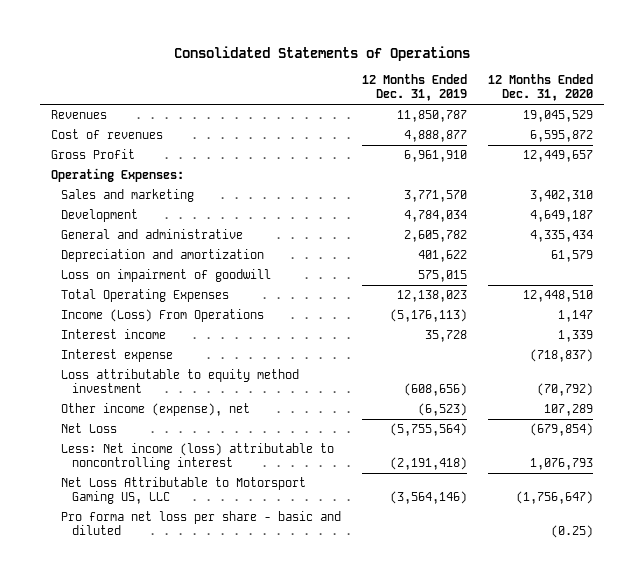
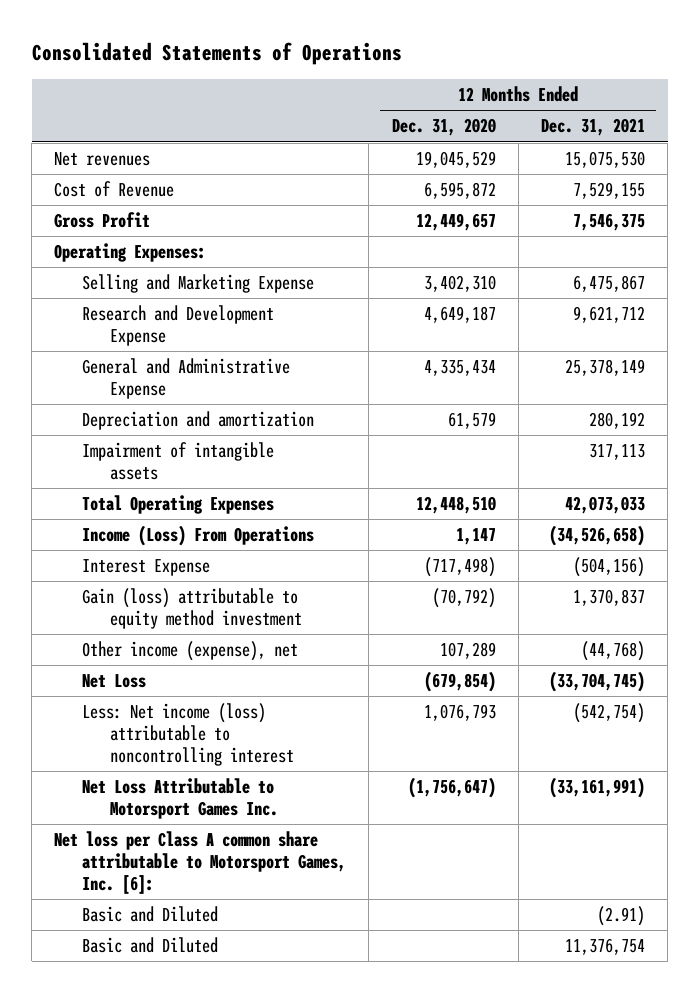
[362,73,468,102] 12 Months Ended Dec. 31, 2019 -> none
none -> [540,118,645,137] Dec. 31, 2021
[50,110,107,120] Revenues -> [54,152,151,167] Net revenues
[50,129,163,140] Cost of revenues -> [54,181,175,198] Cost of Revenue
[61,189,195,203] Sales and marketing -> [82,274,315,294] Selling and Marketing Expense
[61,209,139,223] Development -> [82,305,275,347] Research and Development Expense
[61,229,244,240] General and administrative -> [82,358,291,400] General and Administrative Expense
[61,269,272,283] Loss on impairment of goodwill -> none
none -> [82,442,275,481] Impairment of intangible assets
[61,329,167,340] Interest income -> none
[61,349,174,363] Interest expense -> [82,559,211,577] Interest Expense
[530,349,594,363] (718,837) -> [423,557,496,578] (717,498)
[61,369,300,394] Loss attributable to equity method investment -> [82,588,303,630] Gain (loss) attributable to equity method investment
[61,511,342,536] Pro forma net loss per share - basic and diluted -> none
[61,477,307,505] Net Loss Attributable to Motorsport Gaming US, LLC -> [82,778,279,820] Net Loss Attributable to Motorsport Games Inc.
none -> [54,831,347,895] Net loss per Class A common share attributable to Motorsport Games, Inc. [6]:
none -> [82,906,219,923] Basic and Diluted
none -> [82,937,219,954] Basic and Diluted

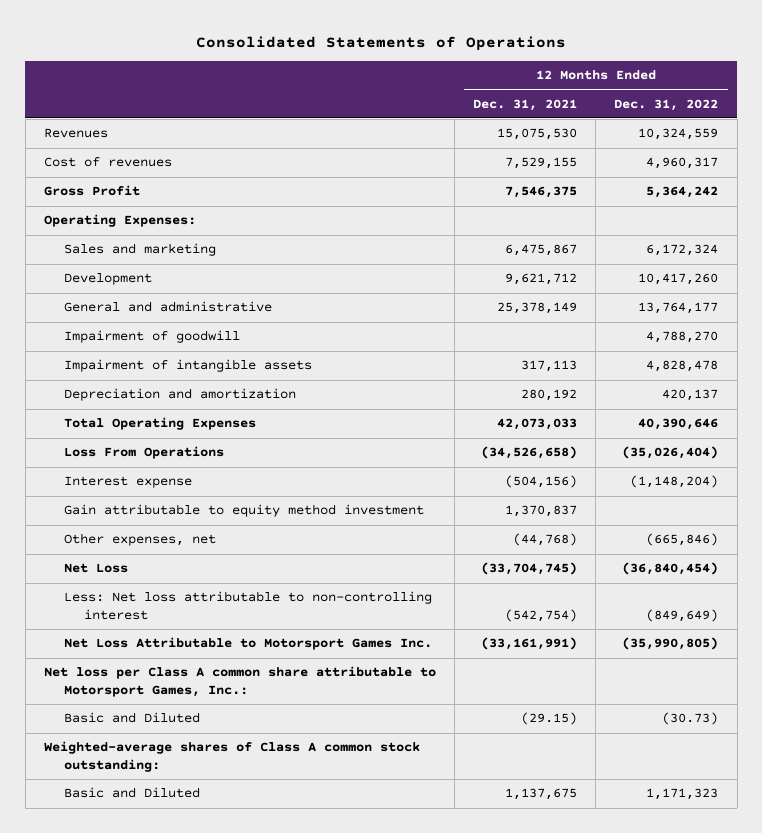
[391,118,496,137] Dec. 31, 2020 -> none
none -> [614,98,719,111] Dec. 31, 2022
[54,152,151,167] Net revenues -> [43,128,108,139] Revenues
[54,181,175,198] Cost of Revenue -> [43,157,172,168] Cost of revenues
[82,274,315,294] Selling and Marketing Expense -> [64,243,217,257] Sales and marketing
[82,305,275,347] Research and Development Expense -> [64,273,153,286] Development
[82,358,291,400] General and Administrative Expense -> [64,301,273,313] General and administrative
none -> [64,330,241,344] Impairment of goodwill
[82,411,315,431] Depreciation and amortization -> [64,388,297,402] Depreciation and amortization
[82,525,315,547] Income (Loss) From Operations -> [64,446,225,460] Loss From Operations
[82,559,211,577] Interest Expense -> [64,476,193,489] Interest expense
[82,588,303,630] Gain (loss) attributable to equity method investment -> [64,504,425,518] Gain attributable to equity method investment
[82,641,299,662] Other income (expense), net -> [64,533,217,547] Other expenses, net
[82,703,295,767] Less: Net income (loss) attributable to noncontrolling interest -> [64,591,433,621] Less: Net loss attributable to non-controlling interest
[54,831,347,895] Net loss per Class A common share attributable to Motorsport Games, Inc. [6]: -> [43,666,436,698] Net loss per Class A common share attributable to Motorsport Games, Inc.:
[596,906,645,927] (2.91) -> [521,712,578,726] (29.15)
none -> [43,741,420,773] Weighted-average shares of Class A common stock outstanding:
[564,938,645,956] 11,376,754 -> [505,788,578,801] 1,137,675

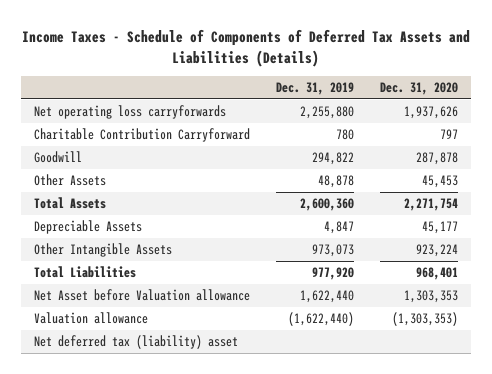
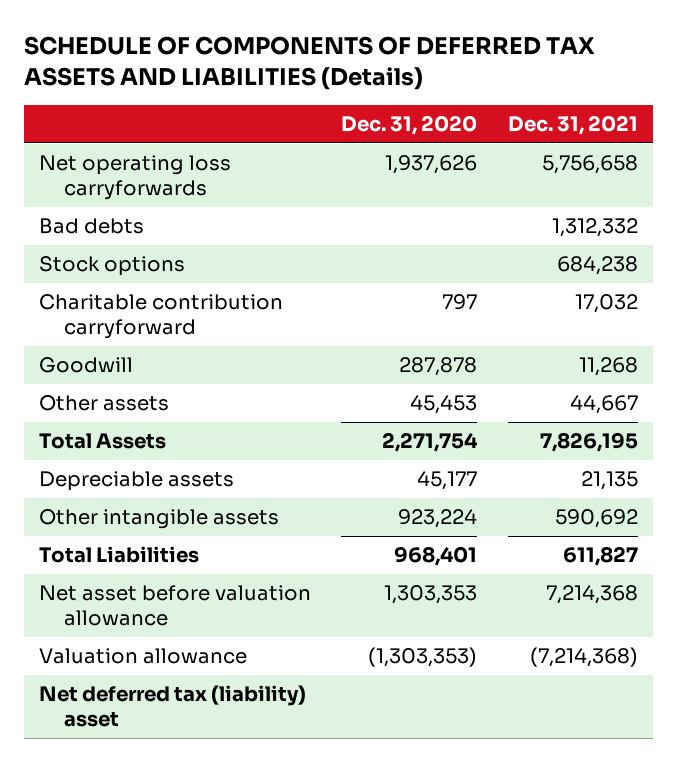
[22,29,471,67] Income Taxes - Schedule of Components of Deferred Tax Assets and Liabilities (Details) -> [23,36,595,91] SCHEDULE OF COMPONENTS OF DEFERRED TAX ASSETS AND LIABILITIES (Details)
[276,81,355,95] Dec. 31, 2019 -> none
none -> [507,115,638,136] Dec. 31, 2021
none -> [38,217,144,234] Bad debts
none -> [38,255,185,276] Stock options
[34,128,251,143] Charitable Contribution Carryforward -> [38,293,283,340] Charitable contribution carryforward
[34,174,107,187] Other Assets -> [38,394,169,411] Other assets
[34,220,143,235] Depreciable Assets -> [38,470,234,491] Depreciable assets
[34,243,173,258] Other Intangible Assets -> [38,508,279,529] Other intangible assets
[34,289,251,302] Net Asset before Valuation allowance -> [38,584,311,627] Net asset before valuation allowance

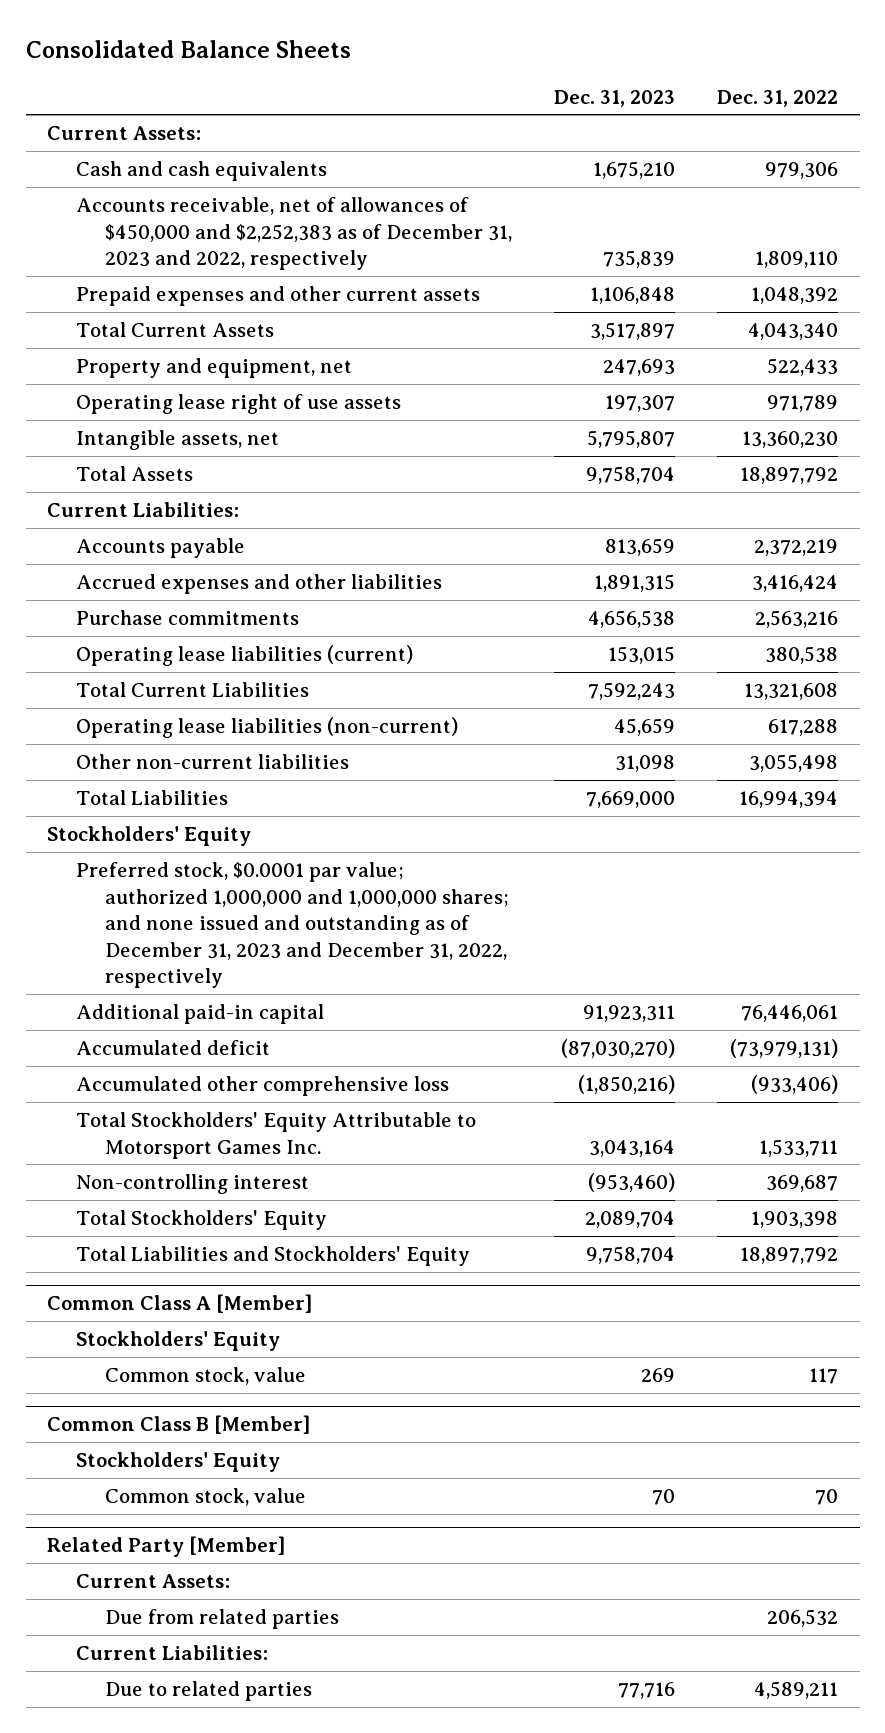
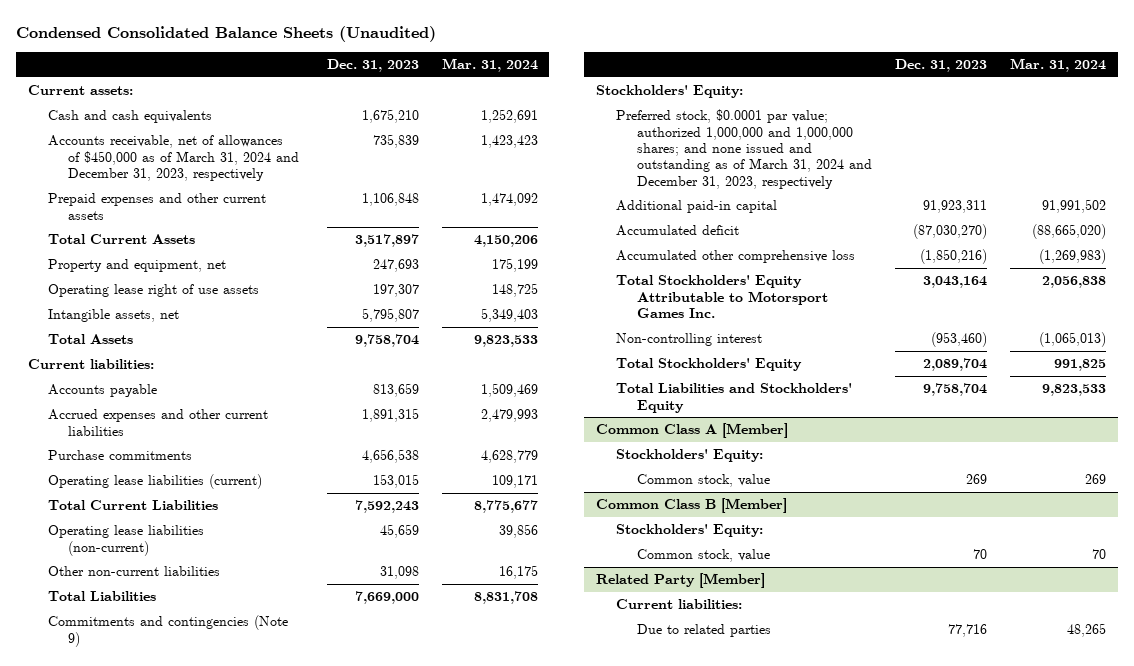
[25,39,351,58] Consolidated Balance Sheets -> [16,25,437,42] Condensed Consolidated Balance Sheets (Unaudited)
[717,89,839,107] Dec. 31, 2022 -> none
none -> [441,58,538,73] Mar. 31, 2024
[46,126,201,141] Current Assets: -> [27,85,133,96] Current assets:
[75,197,512,271] Accounts receivable, net of allowances of $450,000 and $2,252,383 as of December 31, 2023 and 2022, respectively -> [48,135,300,182] Accounts receivable, net of allowances of $450,000 as of March 31, 2024 and December 31, 2023, respectively
[46,502,239,518] Current Liabilities: -> [27,359,154,370] Current liabilities:
[75,574,442,595] Accrued expenses and other liabilities -> [48,409,269,436] Accrued expenses and other current liabilities
none -> [48,615,289,647] Commitments and contingencies (Note 9)
[46,826,251,847] Stockholders' Equity -> [596,85,744,99] Stockholders' Equity:
[75,862,509,989] Preferred stock, $0.0001 par value; authorized 1,000,000 and 1,000,000 shares; and none issued and outstanding as of December 31, 2023 and December 31, 2022, respectively -> [616,109,872,189] Preferred stock, $0.0001 par value; authorized 1,000,000 and 1,000,000 shares; and none issued and outstanding as of March 31, 2024 and December 31, 2023, respectively
[75,1331,280,1352] Stockholders' Equity -> [616,449,764,463] Stockholders' Equity:
[75,1452,280,1473] Stockholders' Equity -> [616,524,764,538] Stockholders' Equity:
[75,1574,230,1589] Current Assets: -> none
[104,1609,339,1630] Due from related parties -> none
[75,1645,268,1661] Current Liabilities: -> [616,599,743,610] Current liabilities:

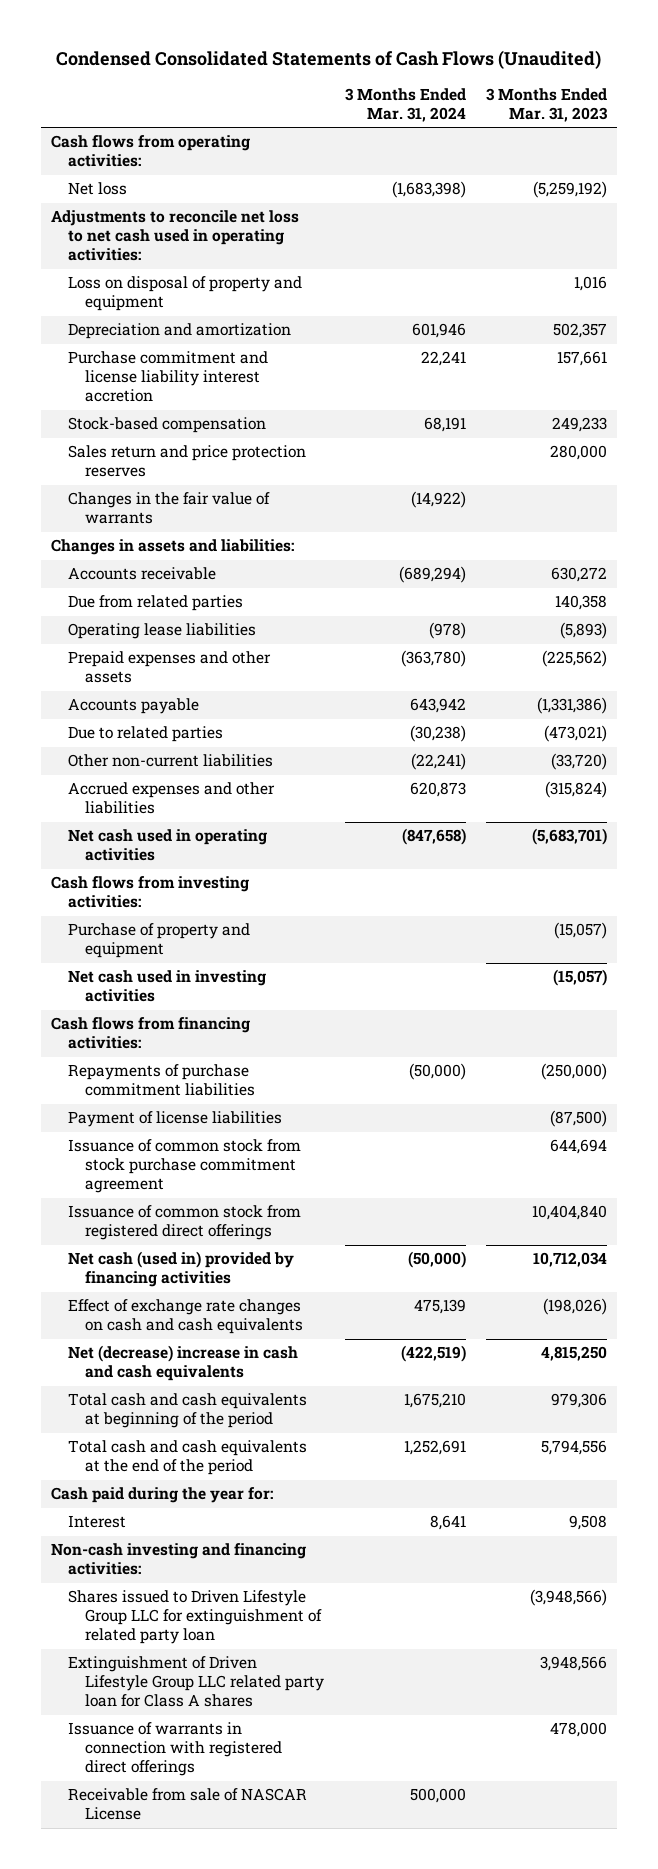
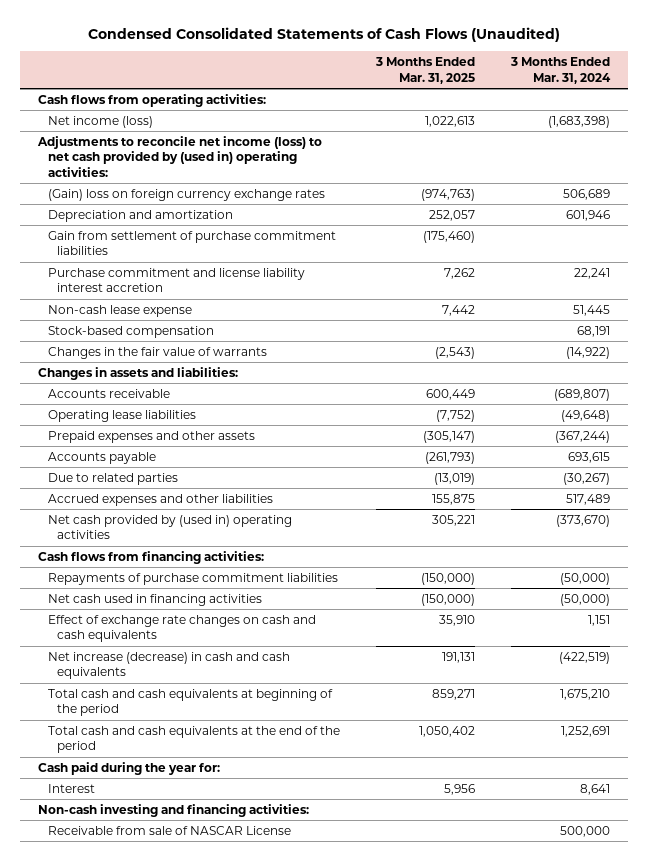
[486,87,609,122] 3 Months Ended Mar. 31, 2023 -> none
none -> [374,57,475,84] 3 Months Ended Mar. 31, 2025
[68,276,303,312] Loss on disposal of property and equipment -> none
[68,182,128,196] Net loss -> [47,115,153,128] Net income (loss)
[51,210,300,262] Adjustments to reconcile net loss to net cash used in operating activities: -> [37,135,323,177] Adjustments to reconcile net income (loss) to net cash provided by (used in) operating activities:
none -> [47,188,325,201] (Gain) loss on foreign currency exchange rates
none -> [47,230,336,256] Gain from settlement of purchase commitment liabilities
none -> [47,304,192,317] Non-cash lease expense
[68,445,307,478] Sales return and price protection reserves -> none
[68,595,244,612] Due from related parties -> none
[68,754,274,768] Other non-current liabilities -> none
[51,876,250,909] Cash flows from investing activities: -> none
[68,923,251,959] Purchase of property and equipment -> none
[68,970,267,1003] Net cash used in investing activities -> none
[398,566,466,584] (689,294) -> [553,388,610,401] (689,807)
[428,622,466,640] (978) -> [560,409,610,422] (49,648)
[400,650,466,668] (363,780) -> [554,430,610,443] (367,244)
[409,698,466,714] 643,942 -> [567,451,610,463] 693,615
[409,725,466,743] (30,238) -> [562,472,610,485] (30,267)
[409,782,466,798] 620,873 -> [565,493,610,505] 517,489
[68,829,268,862] Net cash used in operating activities -> [47,514,292,540] Net cash provided by (used in) operating activities
[401,828,466,846] (847,658) -> [555,514,610,527] (373,670)
[68,1111,283,1128] Payment of license liabilities -> none
[68,1139,302,1194] Issuance of common stock from stock purchase commitment agreement -> none
[68,1205,302,1241] Issuance of common stock from registered direct offerings -> none
[68,1251,295,1288] Net cash (used in) provided by financing activities -> [47,593,262,606] Net cash used in financing activities
[413,1299,466,1315] 475,139 -> [587,614,610,626] 1,151
[68,1345,299,1382] Net (decrease) increase in cash and cash equivalents -> [47,651,290,680] Net increase (decrease) in cash and cash equivalents
[68,1590,323,1645] Shares issued to Driven Lifestyle Group LLC for extinguishment of related party loan -> none
[68,1656,325,1708] Extinguishment of Driven Lifestyle Group LLC related party loan for Class A shares -> none
[68,1722,283,1777] Issuance of warrants in connection with registered direct offerings -> none

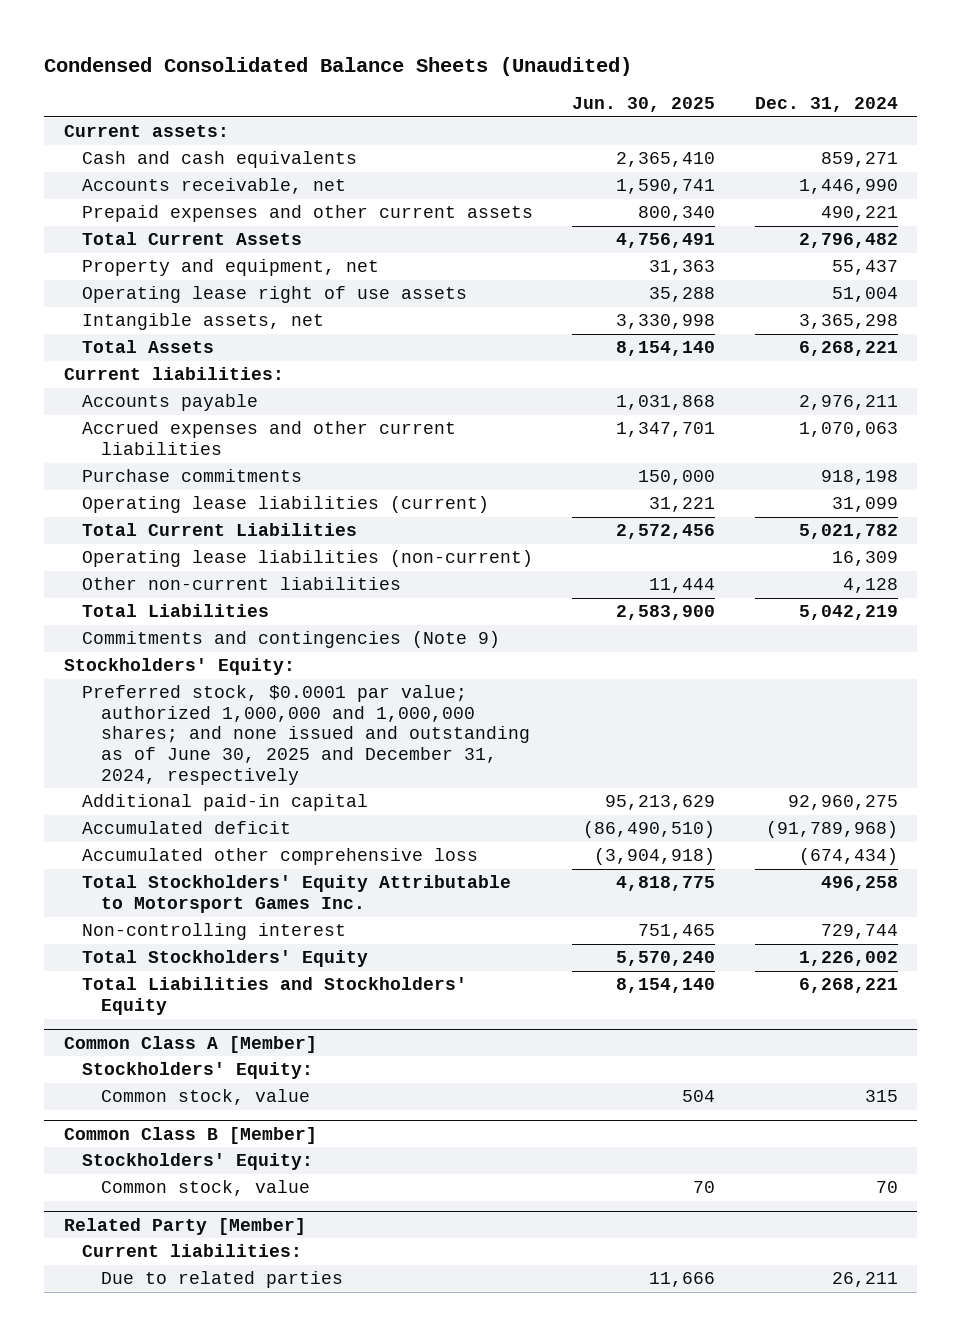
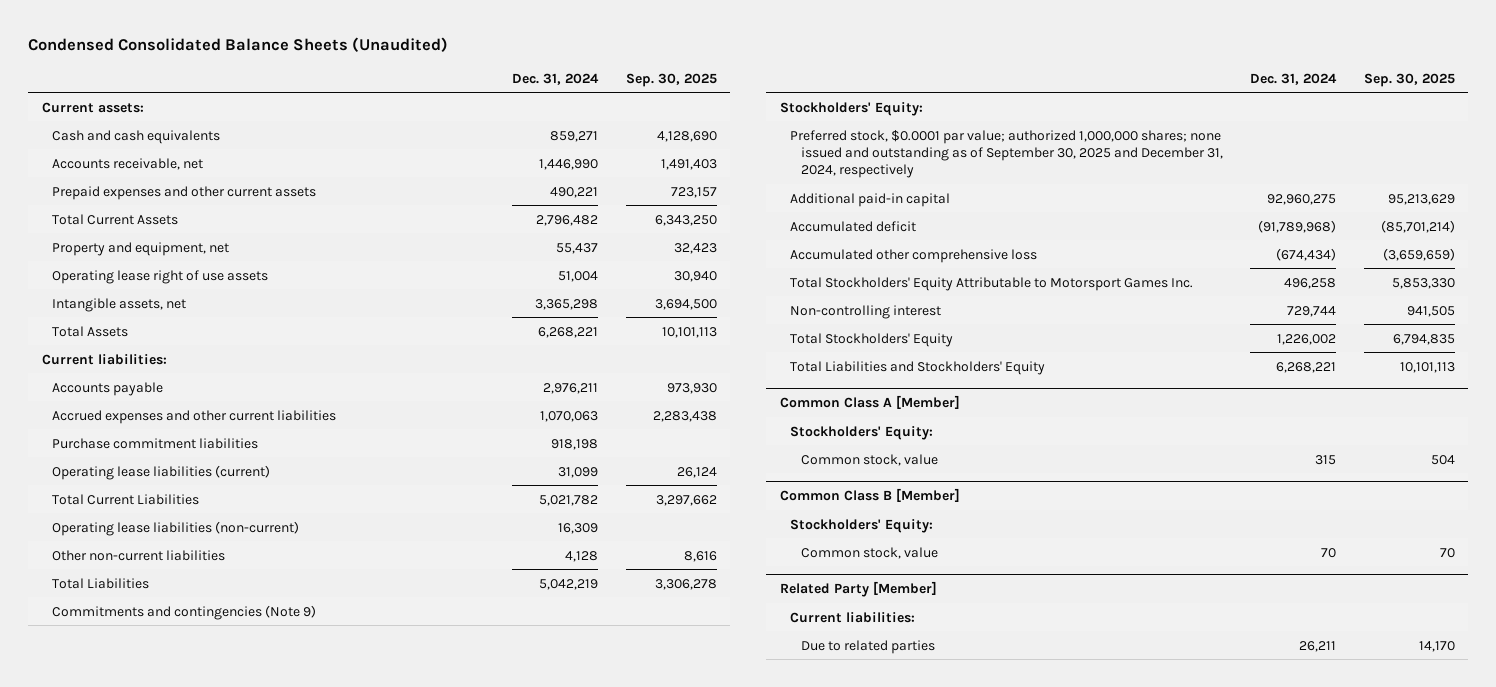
[572,97,716,113] Jun. 30, 2025 -> none
none -> [625,72,717,87] Sep. 30, 2025
[82,469,303,483] Purchase commitments -> [52,437,259,449] Purchase commitment liabilities
[82,685,530,785] Preferred stock, $0.0001 par value; authorized 1,000,000 and 1,000,000 shares; and none issued and outstanding as of June 30, 2025 and December 31, 2024, respectively -> [790,129,1224,179] Preferred stock, $0.0001 par value; authorized 1,000,000 shares; none issued and outstanding as of September 30, 2025 and December 31, 2024, respectively

